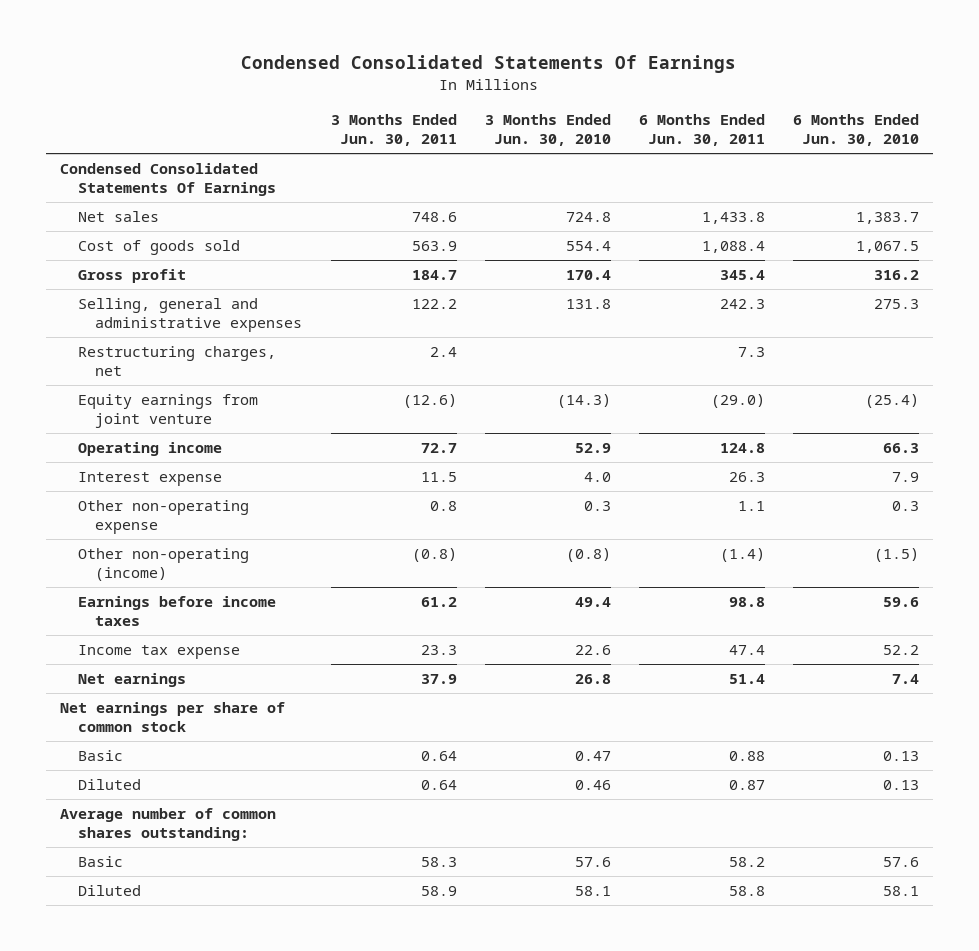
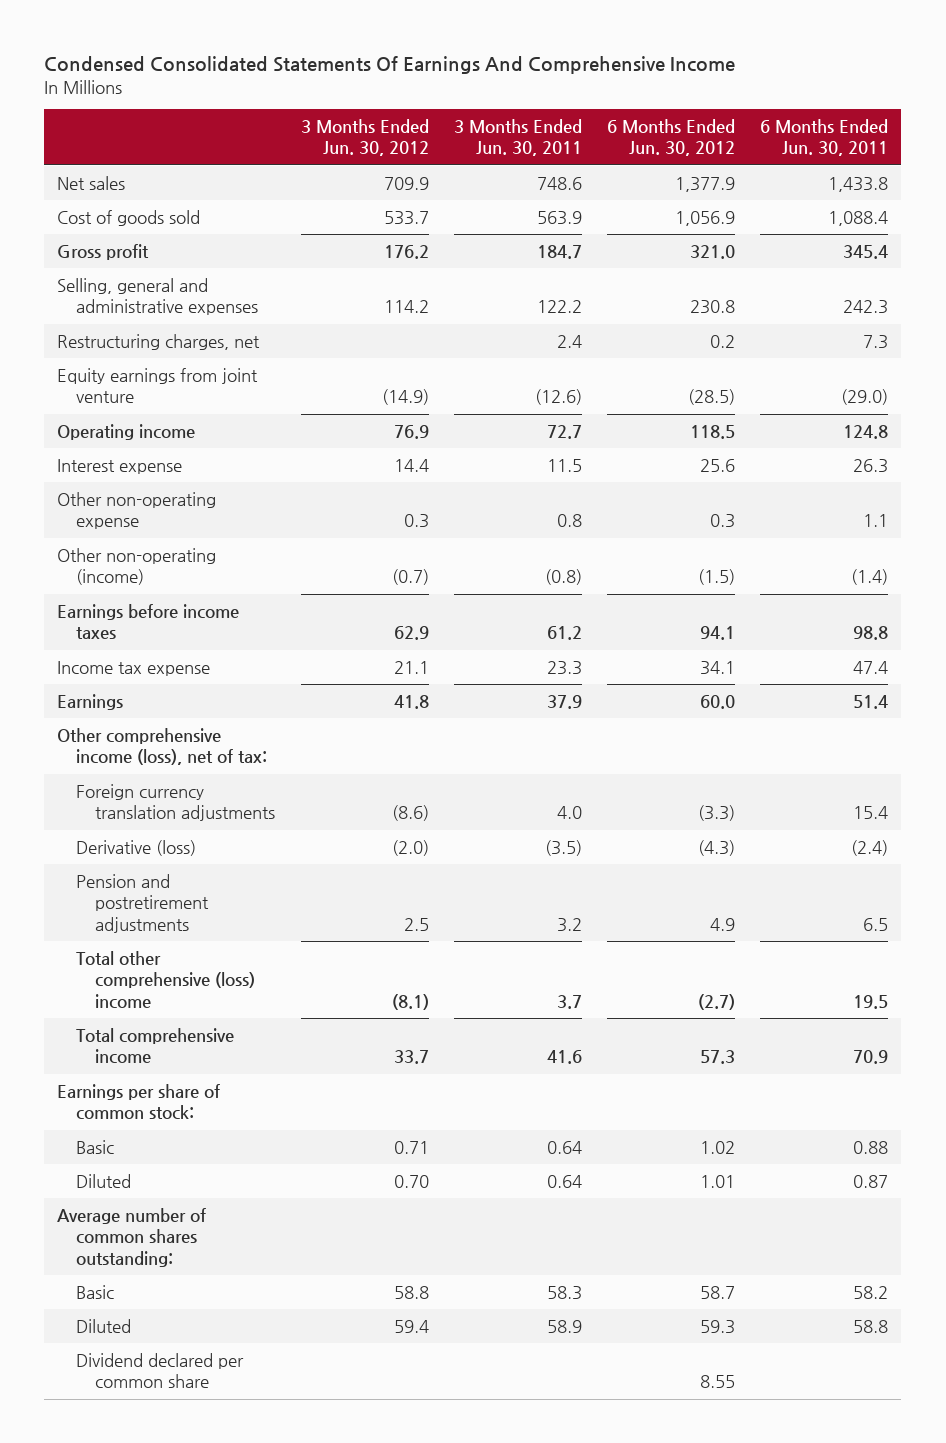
[241,55,737,74] Condensed Consolidated Statements Of Earnings -> [44,56,736,75] Condensed Consolidated Statements Of Earnings And Comprehensive Income
[484,113,611,147] 3 Months Ended Jun. 30, 2010 -> none
[793,113,920,147] 6 Months Ended Jun. 30, 2010 -> none
none -> [300,118,429,157] 3 Months Ended Jun. 30, 2012
none -> [607,118,736,157] 6 Months Ended Jun. 30, 2012
[59,162,276,197] Condensed Consolidated Statements Of Earnings -> none
[77,672,186,687] Net earnings -> [57,693,124,710] Earnings
none -> [57,727,268,766] Other comprehensive income (loss), net of tax:
none -> [76,783,276,822] Foreign currency translation adjustments
none -> [76,839,197,856] Derivative (loss)
none -> [76,873,210,933] Pension and postretirement adjustments
none -> [76,950,256,1009] Total other comprehensive (loss) income
none -> [76,1027,235,1065] Total comprehensive income
[59,701,285,733] Net earnings per share of common stock -> [57,1083,221,1121] Earnings per share of common stock:
none -> [76,1352,245,1389] Dividend declared per common share

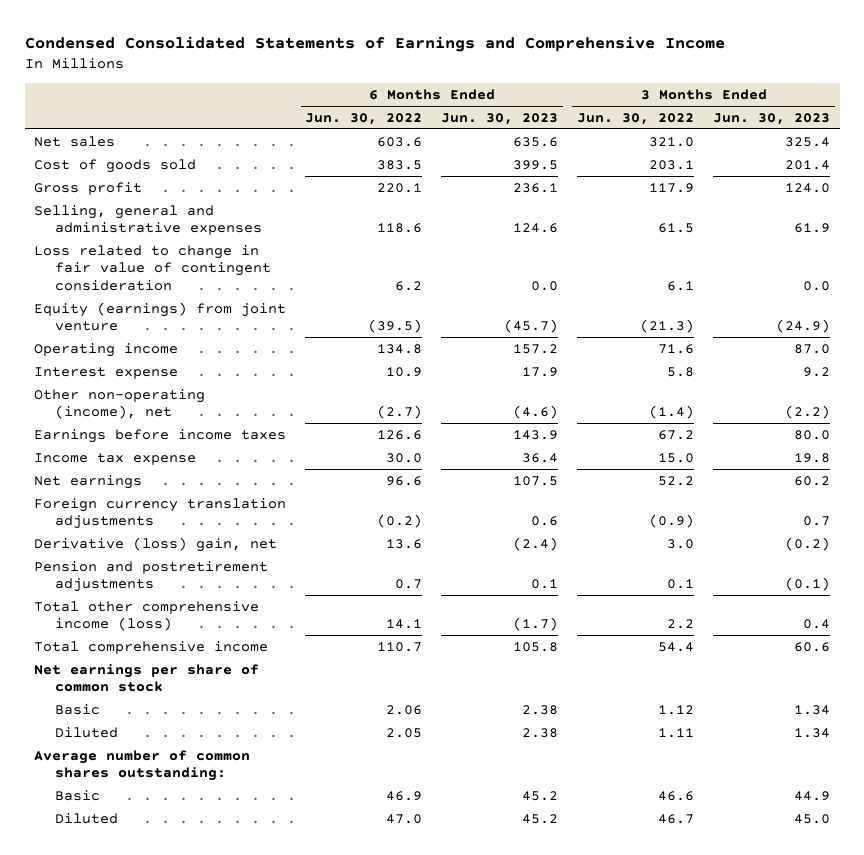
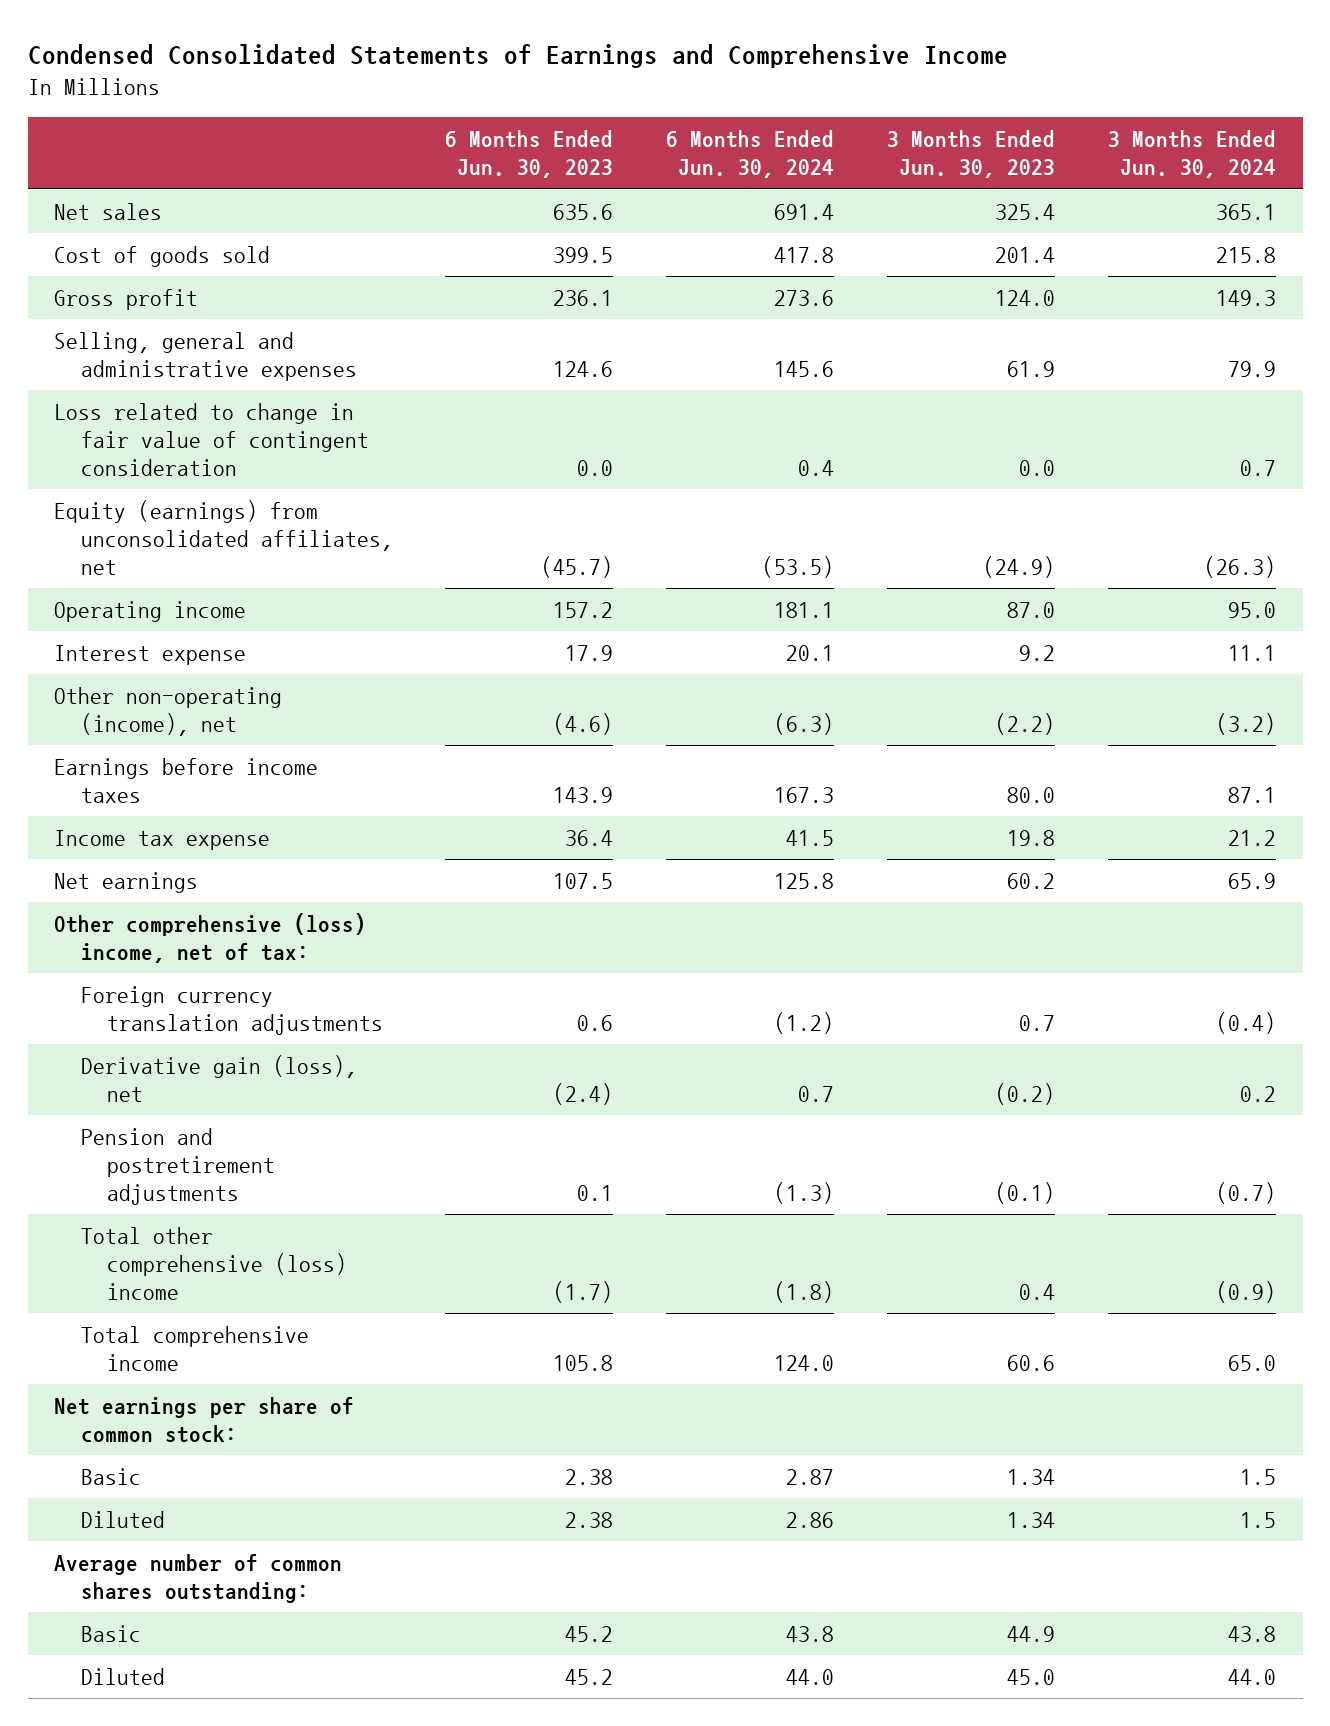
[305,112,423,125] Jun. 30, 2022 -> none
[577,112,695,125] Jun. 30, 2022 -> none
none -> [666,130,835,179] 6 Months Ended Jun. 30, 2024
none -> [1108,130,1277,179] 3 Months Ended Jun. 30, 2024
[34,301,287,332] Equity (earnings) from joint venture -> [54,499,393,576] Equity (earnings) from unconsolidated affiliates, net
none -> [54,912,367,964] Other comprehensive (loss) income, net of tax:
[34,536,278,552] Derivative (loss) gain, net -> [80,1054,357,1103] Derivative gain (loss), net
[34,600,260,632] Total other comprehensive income (loss) -> [80,1226,347,1301] Total other comprehensive (loss) income
[34,663,260,693] Net earnings per share of common stock -> [54,1396,355,1444] Net earnings per share of common stock:

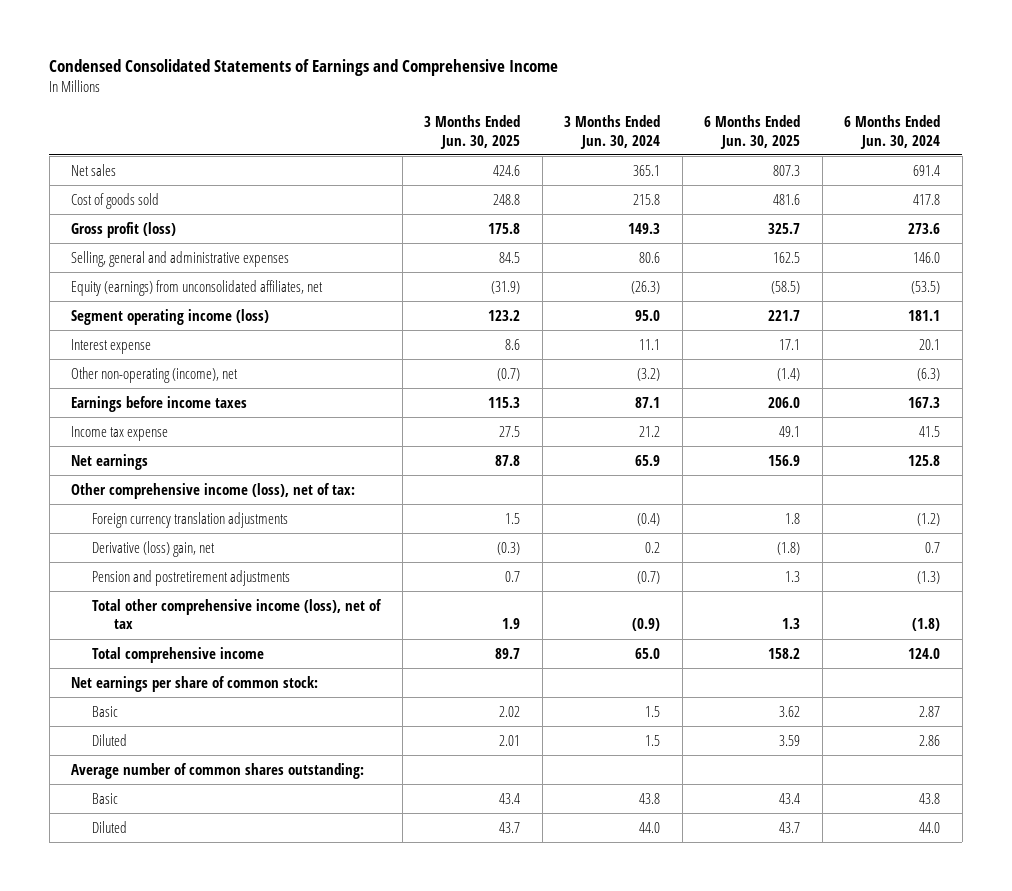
[445,130,614,179] 6 Months Ended Jun. 30, 2023 -> none
[887,130,1056,179] 3 Months Ended Jun. 30, 2023 -> none
none -> [424,114,521,149] 3 Months Ended Jun. 30, 2025
none -> [704,114,801,149] 6 Months Ended Jun. 30, 2025
[54,402,369,477] Loss related to change in fair value of contingent consideration -> none
[54,288,199,310] Gross profit -> [71,221,177,238] Gross profit (loss)
[774,361,835,378] 145.6 -> [913,251,941,263] 146.0
[1228,361,1277,378] 79.9 -> [639,251,661,263] 80.6
[54,600,247,622] Operating income -> [71,308,270,325] Segment operating income (loss)
[54,912,367,964] Other comprehensive (loss) income, net of tax: -> [71,482,356,499] Other comprehensive income (loss), net of tax:
[80,1054,357,1103] Derivative gain (loss), net -> [92,540,216,557] Derivative (loss) gain, net
[80,1226,347,1301] Total other comprehensive (loss) income -> [92,598,383,630] Total other comprehensive income (loss), net of tax

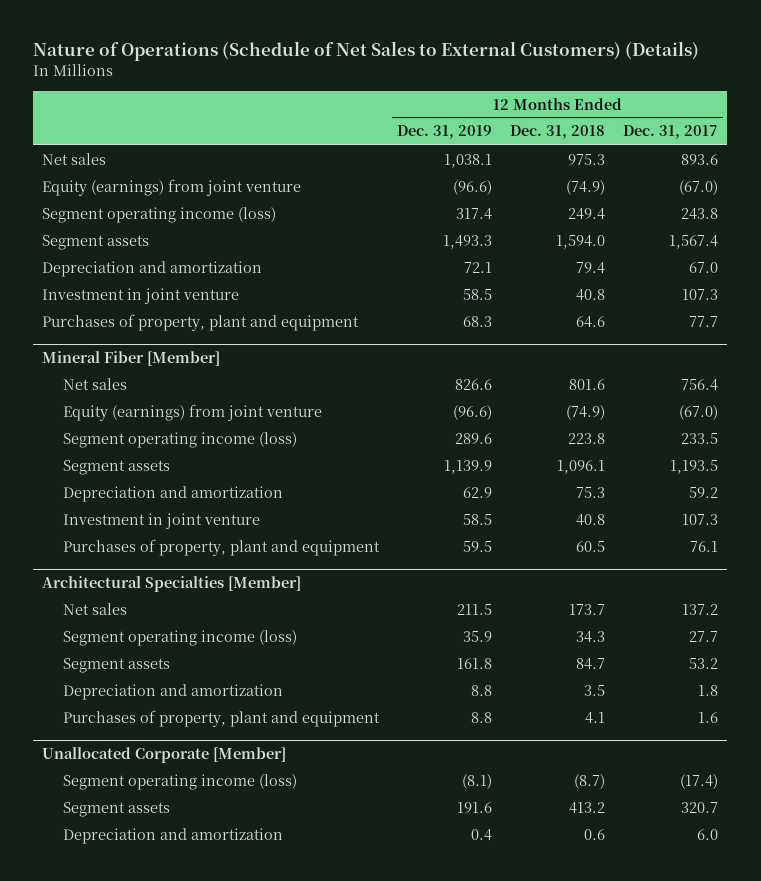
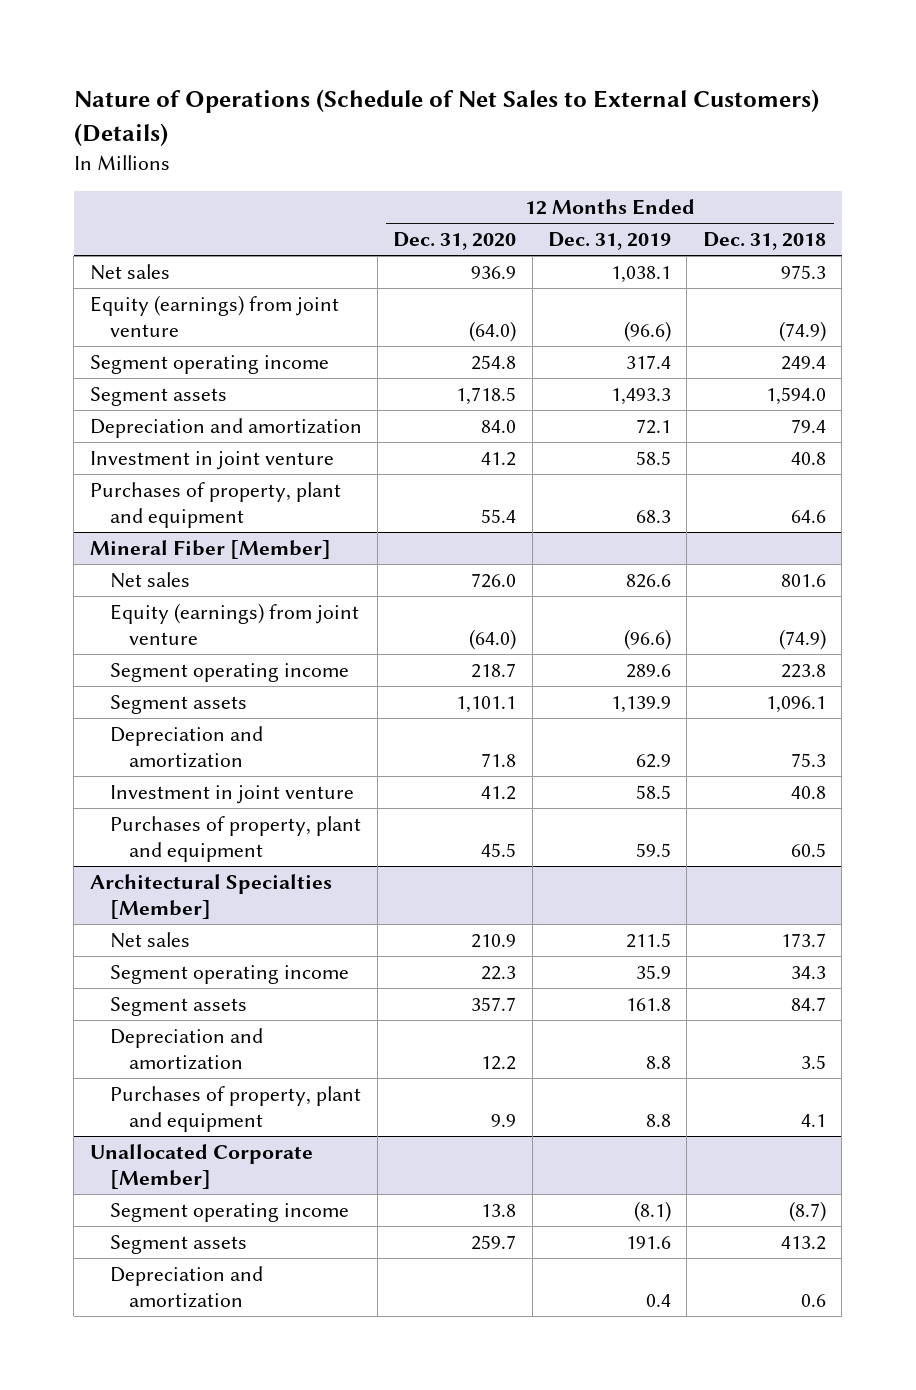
[623,125,719,140] Dec. 31, 2017 -> none
none -> [393,232,517,251] Dec. 31, 2020
[42,206,277,223] Segment operating income (loss) -> [89,355,329,375] Segment operating income
[62,431,297,448] Segment operating income (loss) -> [109,663,349,683] Segment operating income
[62,629,297,646] Segment operating income (loss) -> [109,965,349,985] Segment operating income
[62,773,297,790] Segment operating income (loss) -> [109,1203,349,1223] Segment operating income

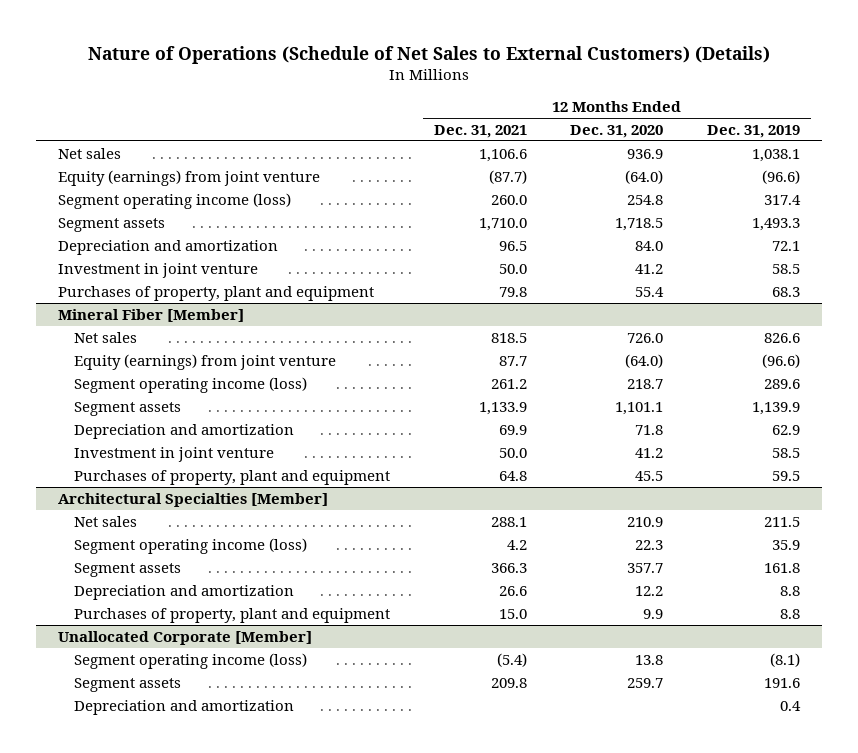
[702,232,826,251] Dec. 31, 2018 -> none
none -> [433,124,527,138] Dec. 31, 2021
[89,355,329,375] Segment operating income -> [57,192,291,209] Segment operating income (loss)
[109,663,349,683] Segment operating income -> [74,376,308,393] Segment operating income (loss)
[109,965,349,985] Segment operating income -> [74,537,308,554] Segment operating income (loss)
[109,1203,349,1223] Segment operating income -> [74,652,308,669] Segment operating income (loss)

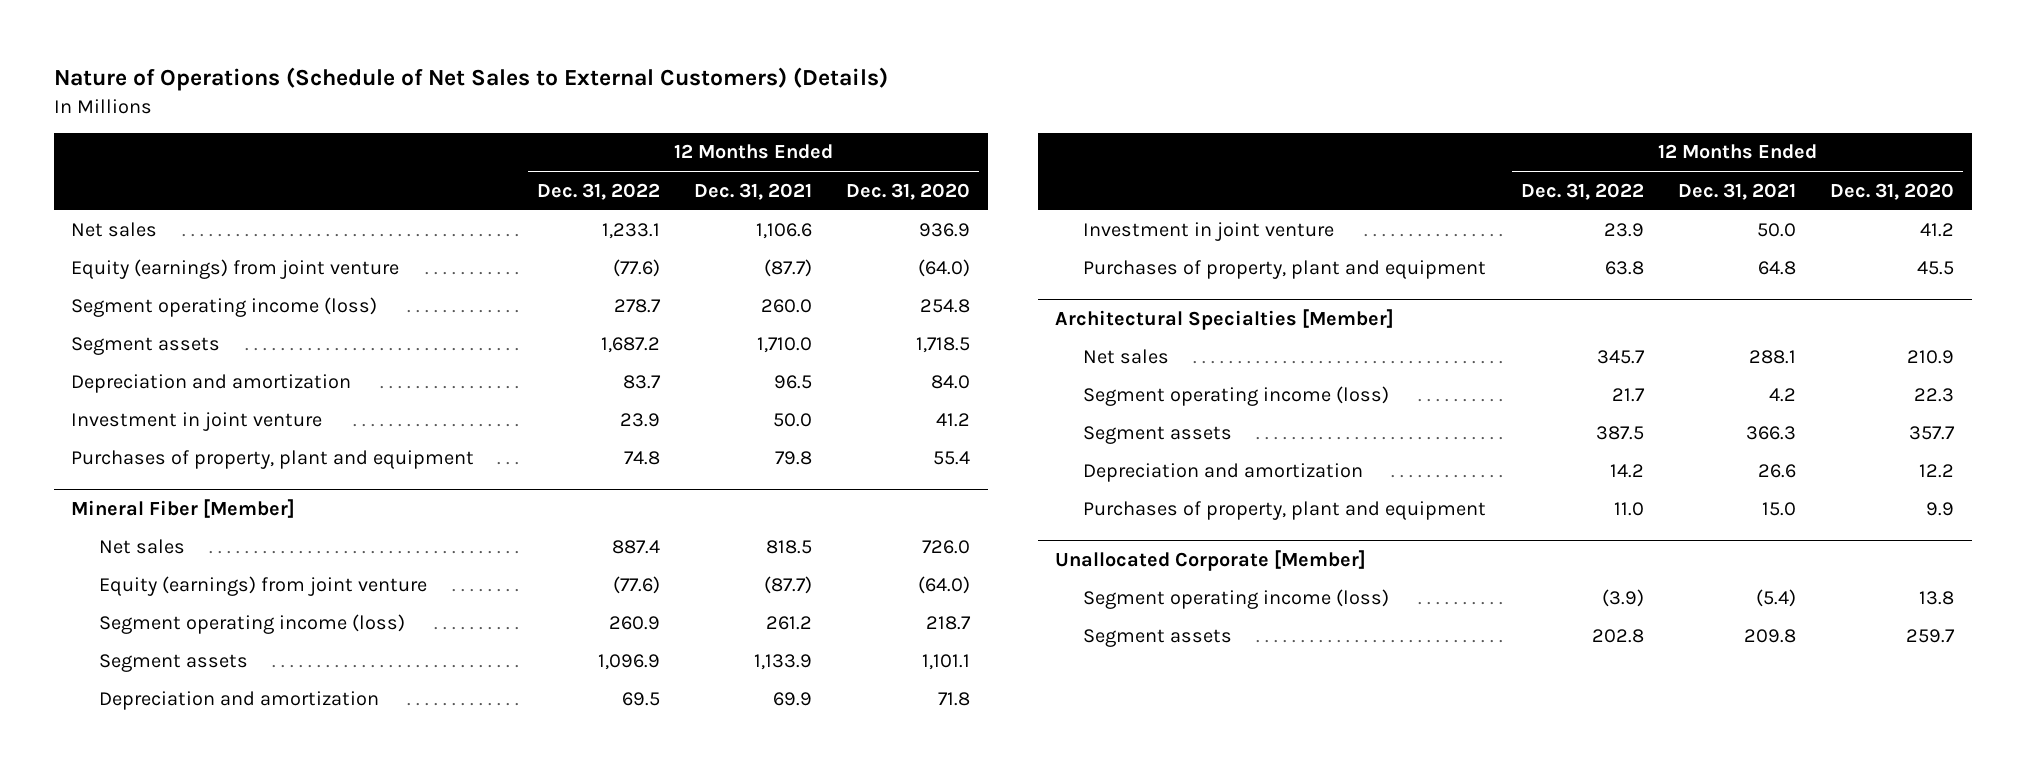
[707,124,801,138] Dec. 31, 2019 -> none
none -> [536,182,660,200] Dec. 31, 2022
[498,355,527,366] 87.7 -> [764,575,813,594] (87.7)
[74,699,295,715] Depreciation and amortization -> none

